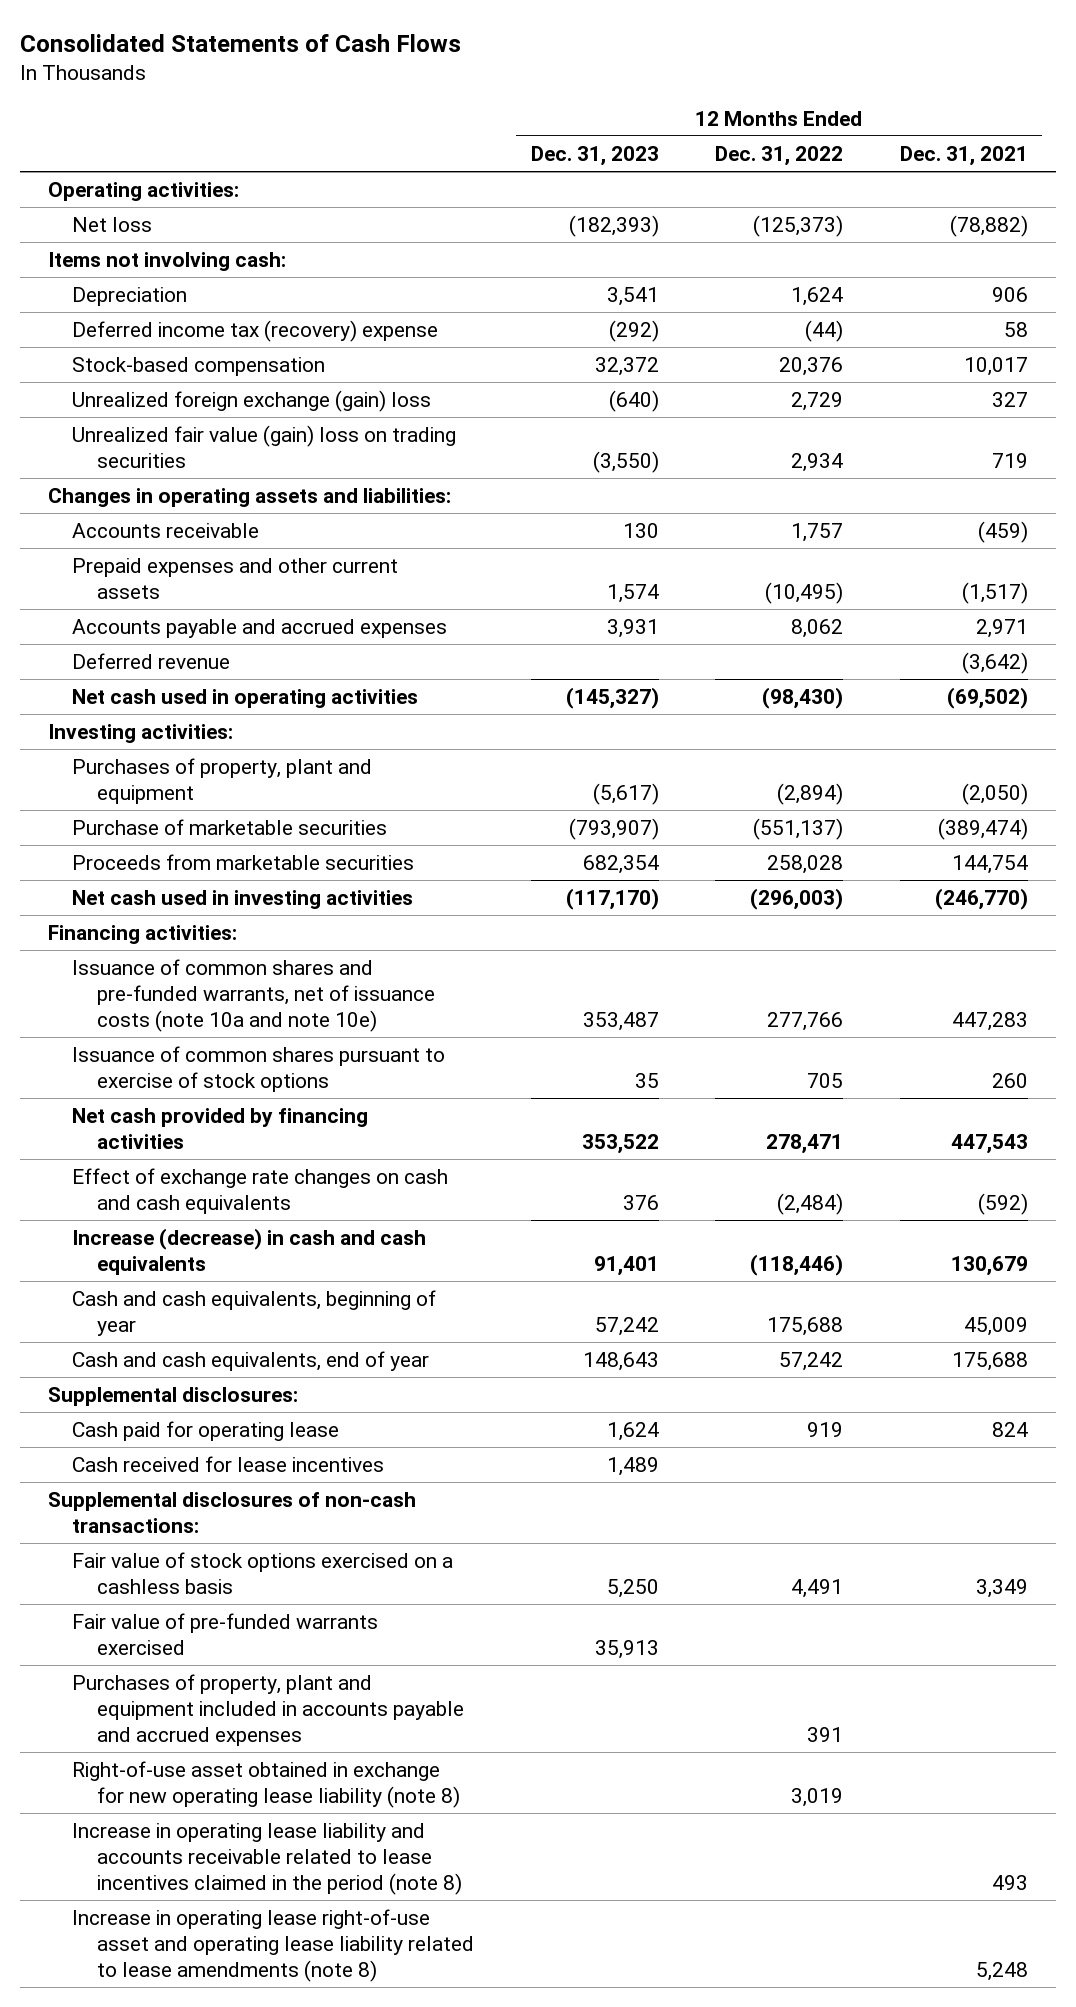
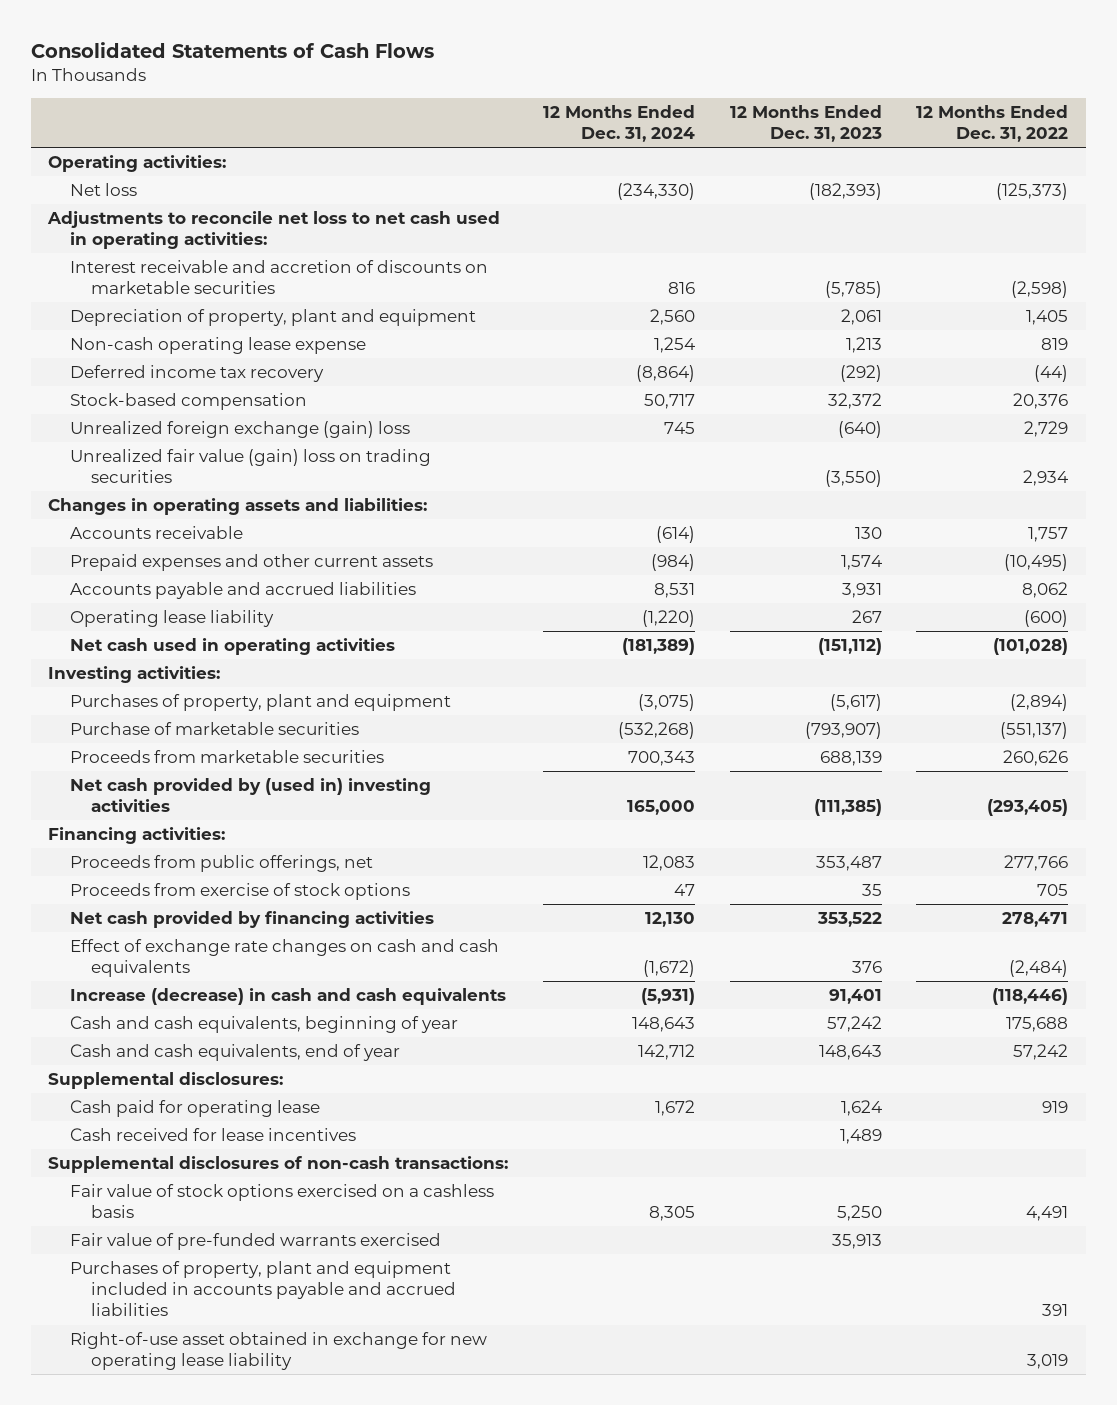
[899,145,1028,166] Dec. 31, 2021 -> none
none -> [543,104,696,142] 12 Months Ended Dec. 31, 2024
[72,286,188,306] Depreciation -> none
[48,251,287,271] Items not involving cash: -> [47,211,501,250] Adjustments to reconcile net loss to net cash used in operating activities:
none -> [69,260,488,295] Interest receivable and accretion of discounts on marketable securities
none -> [69,309,476,327] Depreciation of property, plant and equipment
none -> [69,337,366,355] Non-cash operating lease expense
[72,319,439,342] Deferred income tax (recovery) expense -> [69,365,324,383] Deferred income tax recovery
[72,652,231,669] Deferred revenue -> none
[72,618,448,638] Accounts payable and accrued expenses -> [69,582,416,600] Accounts payable and accrued liabilities
none -> [69,610,274,628] Operating lease liability
[565,686,659,709] (145,327) -> [817,638,882,656] (151,112)
[762,686,844,709] (98,430) -> [993,638,1069,656] (101,028)
[582,854,659,874] 682,354 -> [819,751,882,767] 688,139
[767,854,844,874] 258,028 -> [1003,750,1069,767] 260,626
[72,889,414,909] Net cash used in investing activities -> [69,778,431,813] Net cash provided by (used in) investing activities
[565,887,659,910] (117,170) -> [813,799,882,817] (111,385)
[750,887,844,910] (296,003) -> [987,799,1069,817] (293,405)
[72,958,435,1032] Issuance of common shares and pre-funded warrants, net of issuance costs (note 10a and note 10e) -> [69,855,373,873] Proceeds from public offerings, net
[72,1045,446,1092] Issuance of common shares pursuant to exercise of stock options -> [69,883,410,901] Proceeds from exercise of stock options
[72,1822,462,1895] Increase in operating lease liability and accounts receivable related to lease incentives claimed in the period (note 8) -> none
[72,1908,474,1982] Increase in operating lease right-of-use asset and operating lease liability related to lease amendments (note 8) -> none
[72,1673,464,1746] Purchases of property, plant and equipment included in accounts payable and accrued expenses -> [69,1261,457,1317] Purchases of property, plant and equipment included in accounts payable and accrued liabilities
[72,1760,460,1808] Right-of-use asset obtained in exchange for new operating lease liability (note 8) -> [69,1332,487,1371] Right-of-use asset obtained in exchange for new operating lease liability

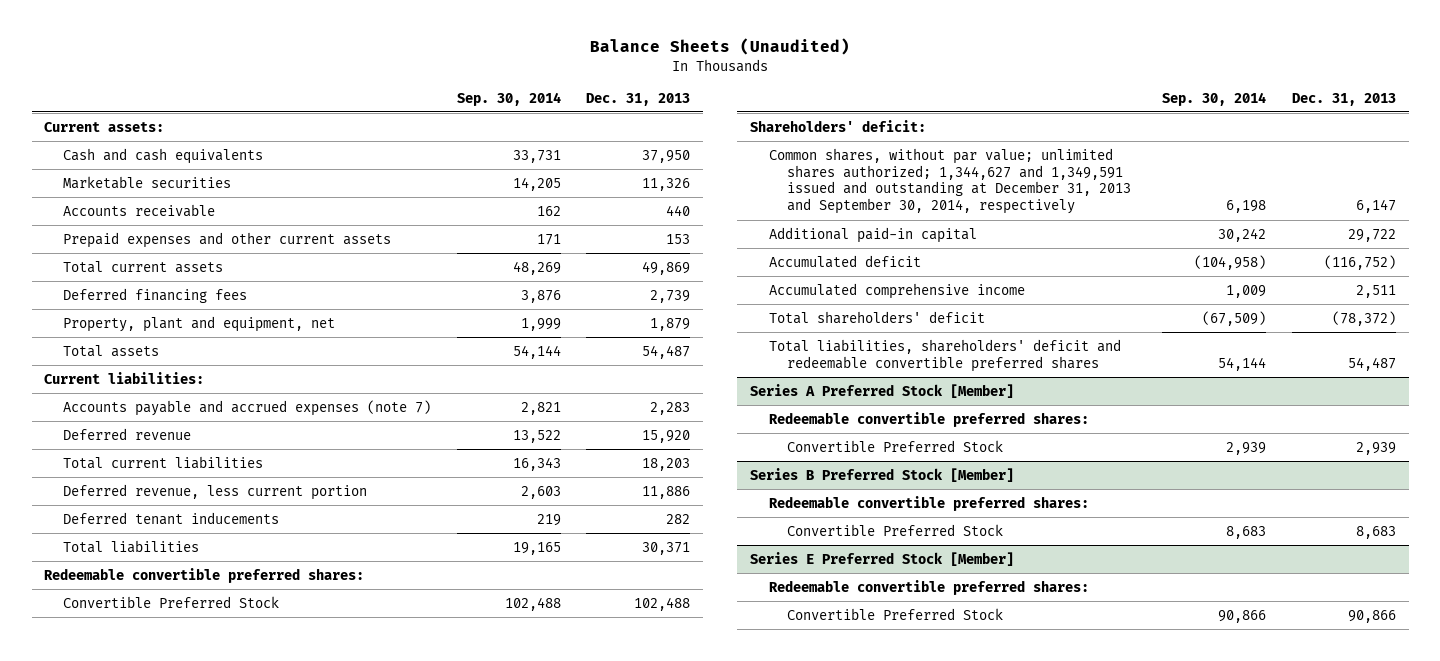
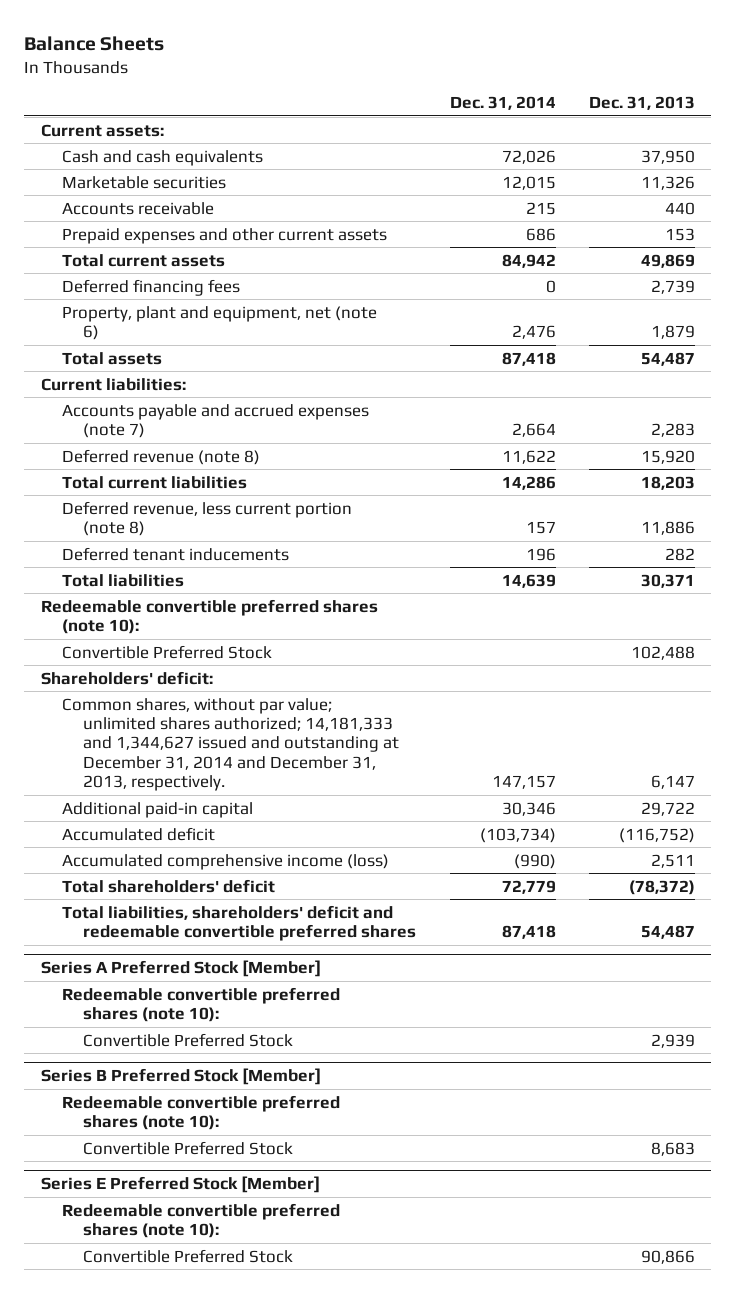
[590,38,851,56] Balance Sheets (Unaudited) -> [24,36,165,52] Balance Sheets
[456,91,561,106] Sep. 30, 2014 -> none
none -> [449,96,556,111] Dec. 31, 2014
[63,315,336,332] Property, plant and equipment, net -> [62,305,378,340] Property, plant and equipment, net (note 6)
[63,427,192,440] Deferred revenue -> [62,448,261,465] Deferred revenue (note 8)
[63,483,368,500] Deferred revenue, less current portion -> [62,500,353,536] Deferred revenue, less current portion (note 8)
[44,567,365,583] Redeemable convertible preferred shares: -> [40,598,378,634] Redeemable convertible preferred shares (note 10):
[768,147,1132,215] Common shares, without par value; unlimited shares authorized; 1,344,627 and 1,349,591 issued and outstanding at December 31, 2013 and September 30, 2014, respectively -> [62,697,400,792] Common shares, without par value; unlimited shares authorized; 14,181,333 and 1,344,627 issued and outstanding at December 31, 2014 and December 31, 2013, respectively.
[768,282,1025,299] Accumulated comprehensive income -> [62,853,390,870] Accumulated comprehensive income (loss)
[768,411,1089,427] Redeemable convertible preferred shares: -> [62,986,341,1022] Redeemable convertible preferred shares (note 10):
[768,495,1089,511] Redeemable convertible preferred shares: -> [62,1094,341,1130] Redeemable convertible preferred shares (note 10):
[768,579,1089,595] Redeemable convertible preferred shares: -> [62,1202,341,1238] Redeemable convertible preferred shares (note 10):

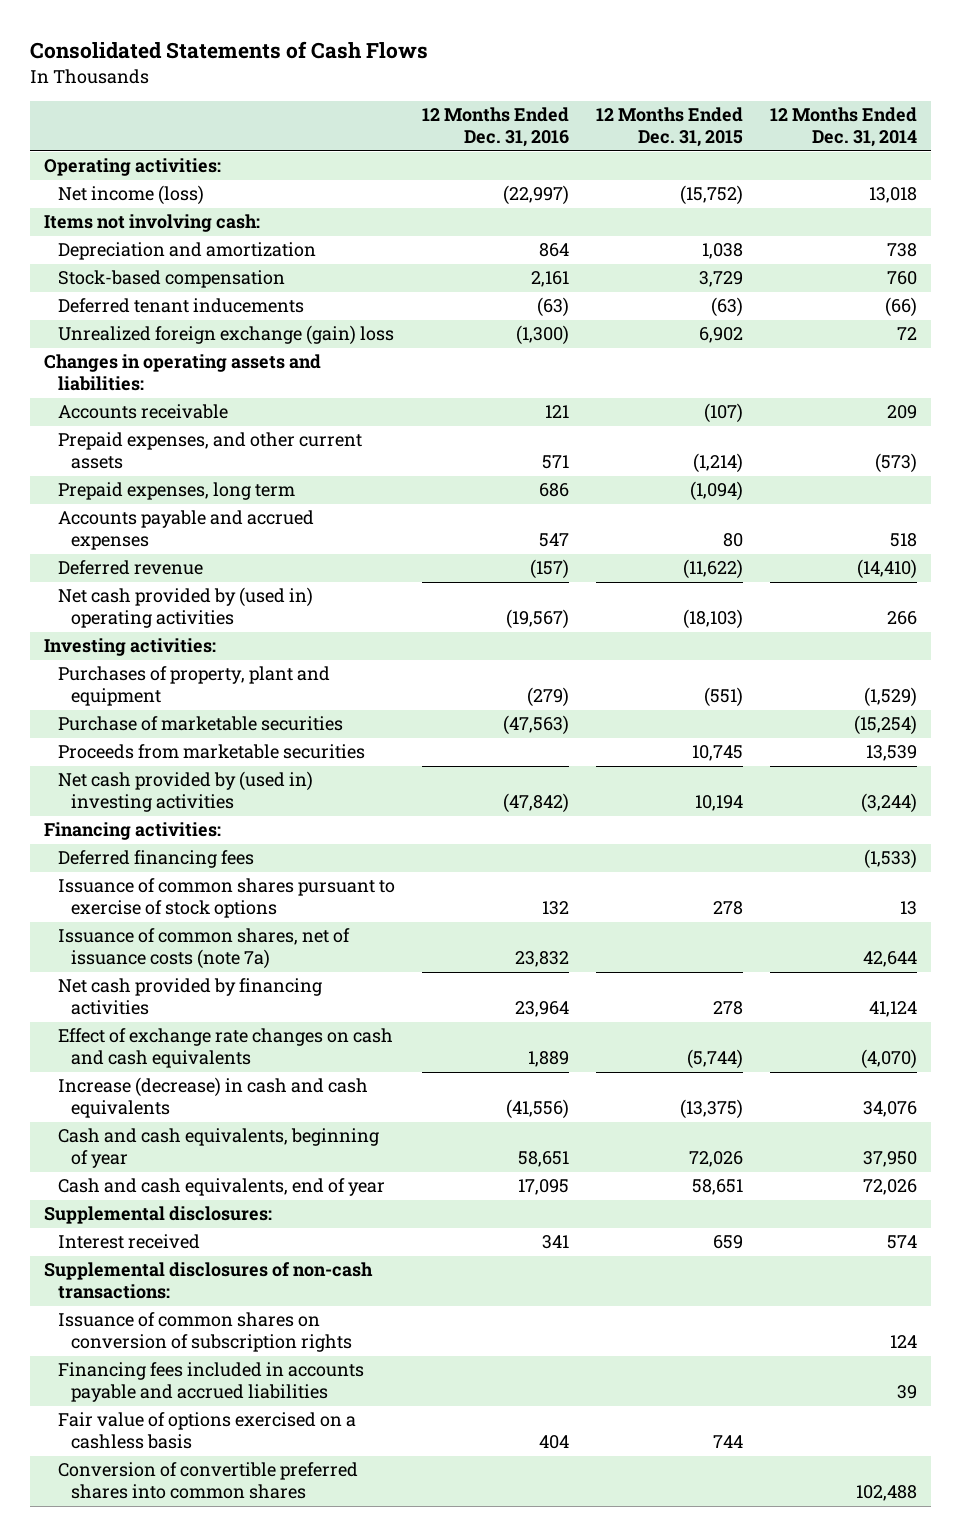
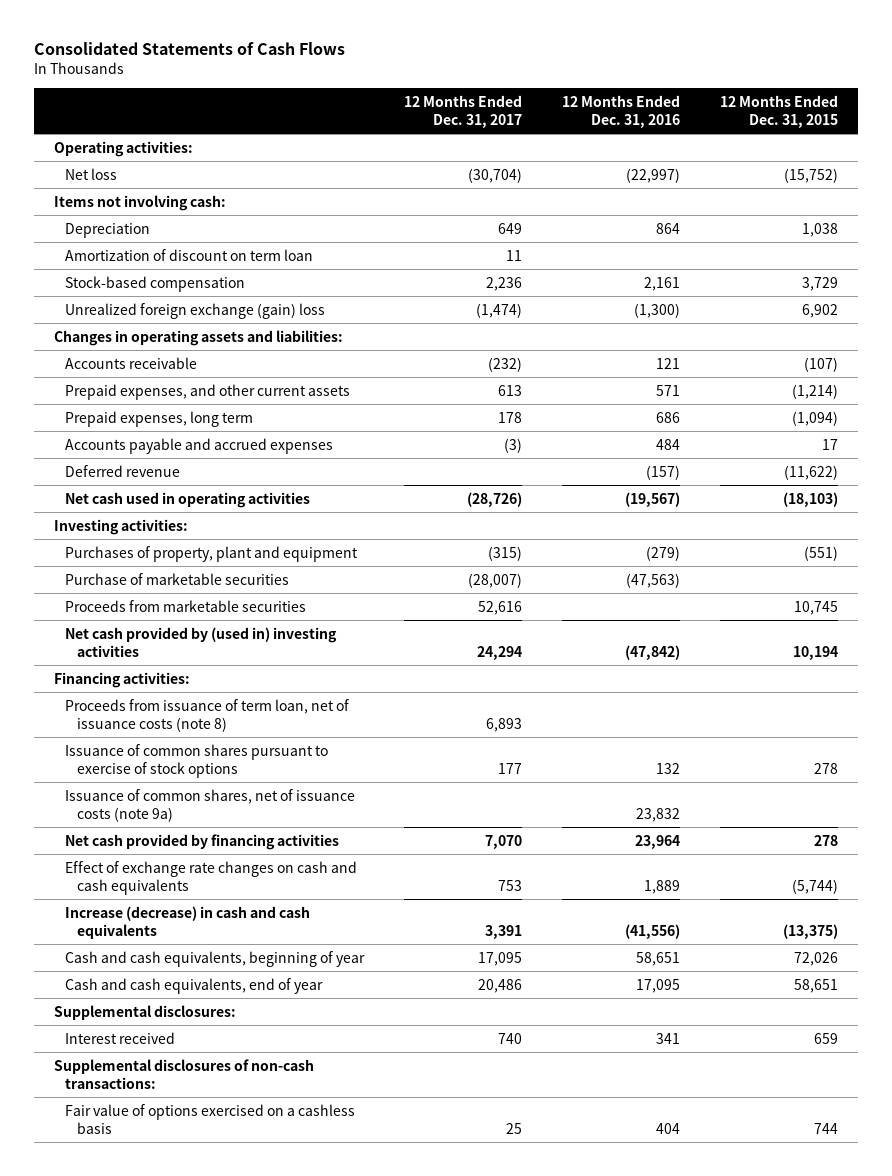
[770,107,918,148] 12 Months Ended Dec. 31, 2014 -> none
none -> [404,94,523,128] 12 Months Ended Dec. 31, 2017
[57,185,204,206] Net income (loss) -> [65,167,118,180] Net loss
[57,242,316,261] Depreciation and amortization -> [65,222,151,238] Depreciation
none -> [65,248,314,261] Amortization of discount on term loan
[57,298,304,314] Deferred tenant inducements -> none
[538,533,569,548] 547 -> [656,438,681,450] 484
[723,533,744,548] 80 -> [822,438,839,450] 17
[57,587,313,629] Net cash provided by (used in) operating activities -> [65,491,311,508] Net cash used in operating activities
[57,850,254,869] Deferred financing fees -> none
none -> [65,698,350,732] Proceeds from issuance of term loan, net of issuance costs (note 8)
[57,928,350,970] Issuance of common shares, net of issuance costs (note 7a) -> [65,788,356,822] Issuance of common shares, net of issuance costs (note 9a)
[57,1312,353,1353] Issuance of common shares on conversion of subscription rights -> none
[57,1362,364,1403] Financing fees included in accounts payable and accrued liabilities -> none
[57,1462,358,1500] Conversion of convertible preferred shares into common shares -> none

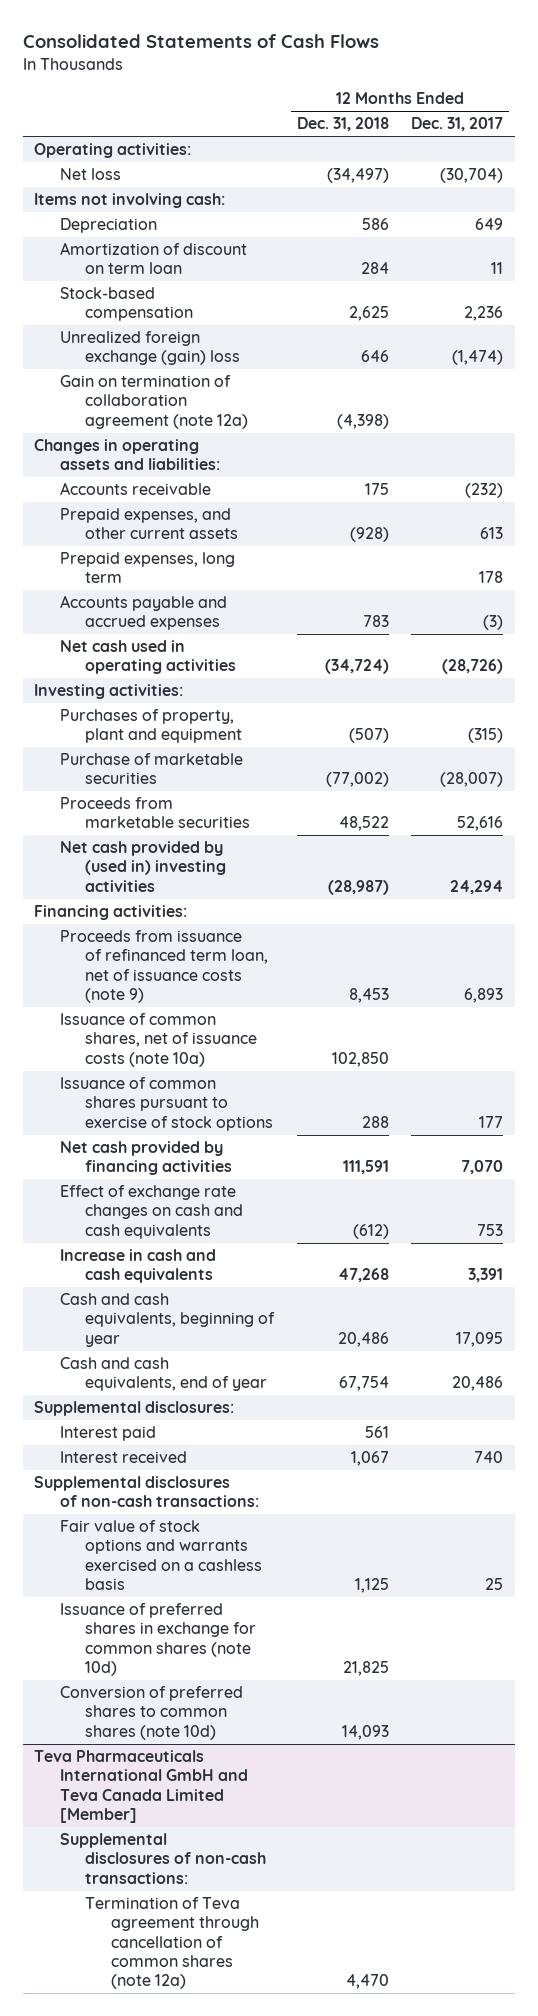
[562,94,681,128] 12 Months Ended Dec. 31, 2016 -> none
[720,94,839,128] 12 Months Ended Dec. 31, 2015 -> none
none -> [296,117,389,132] Dec. 31, 2018
none -> [59,375,249,429] Gain on termination of collaboration agreement (note 12a)
[65,464,181,477] Deferred revenue -> none
[65,698,350,732] Proceeds from issuance of term loan, net of issuance costs (note 8) -> [59,930,269,1003] Proceeds from issuance of refinanced term loan, net of issuance costs (note 9)
none -> [59,1013,258,1067] Issuance of common shares, net of issuance costs (note 10a)
[65,788,356,822] Issuance of common shares, net of issuance costs (note 9a) -> none
[65,905,311,939] Increase (decrease) in cash and cash equivalents -> [59,1249,216,1284] Increase in cash and cash equivalents
none -> [59,1426,156,1442] Interest paid
[65,1103,356,1134] Fair value of options exercised on a cashless basis -> [59,1520,263,1590] Fair value of stock options and warrants exercised on a cashless basis
none -> [59,1603,257,1676] Issuance of preferred shares in exchange for common shares (note 10d)
none -> [59,1686,243,1740] Conversion of preferred shares to common shares (note 10d)
none -> [34,1750,248,1823] Teva Pharmaceuticals International GmbH and Teva Canada Limited [Member]
none -> [59,1833,267,1884] Supplemental disclosures of non-cash transactions:
none -> [85,1897,259,1990] Termination of Teva agreement through cancellation of common shares (note 12a)

